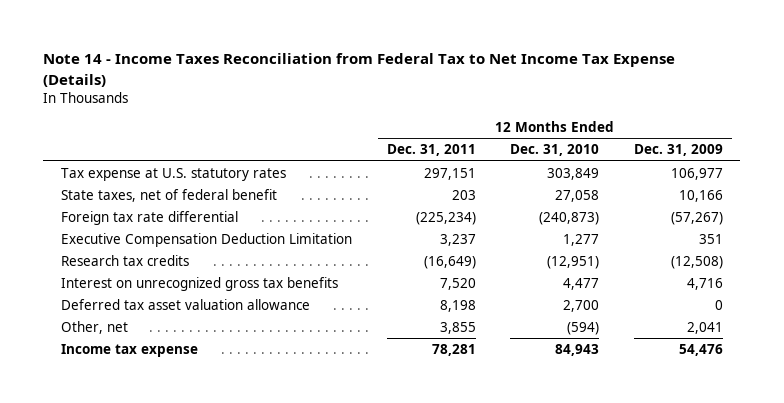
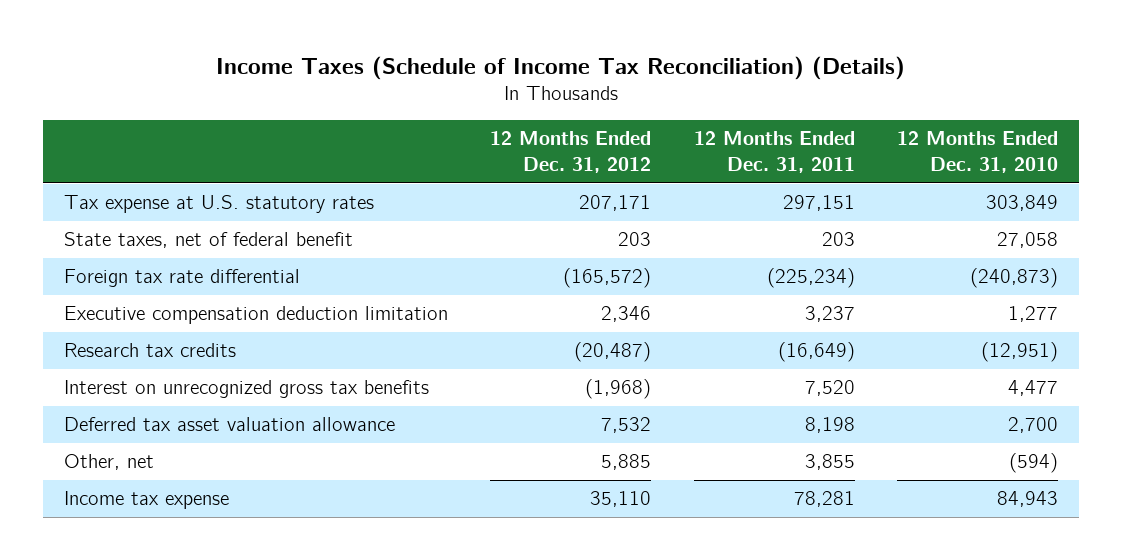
[43,53,676,87] Note 14 - Income Taxes Reconciliation from Federal Tax to Net Income Tax Expense (Details) -> [216,55,906,80] Income Taxes (Schedule of Income Tax Reconciliation) (Details)
[634,144,724,157] Dec. 31, 2009 -> none
none -> [490,131,652,174] 12 Months Ended Dec. 31, 2012
[60,232,352,247] Executive Compensation Deduction Limitation -> [64,306,449,325] Executive compensation deduction limitation

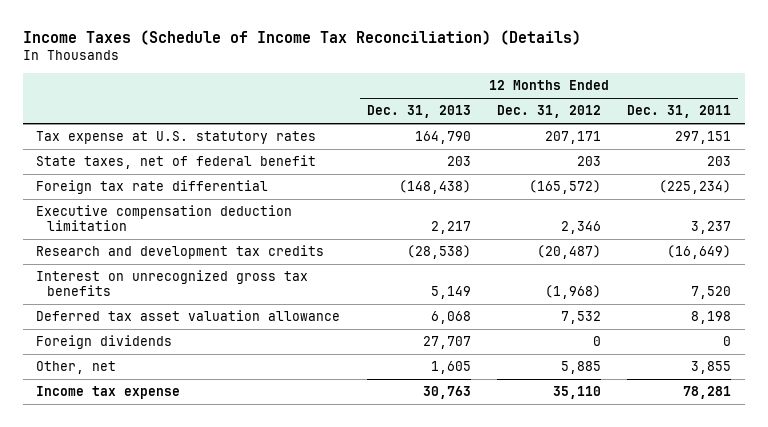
[897,131,1059,174] 12 Months Ended Dec. 31, 2010 -> none
none -> [366,105,471,119] Dec. 31, 2013
[64,343,237,358] Research tax credits -> [36,245,325,260] Research and development tax credits
none -> [36,335,173,350] Foreign dividends

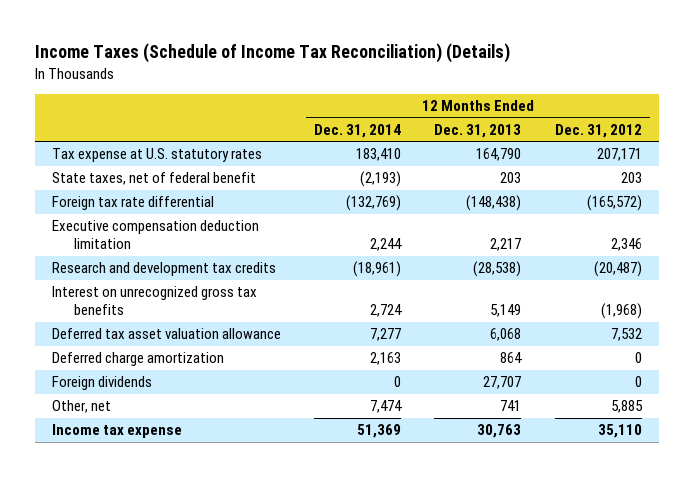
[627,105,732,119] Dec. 31, 2011 -> none
none -> [314,123,402,138] Dec. 31, 2014
none -> [51,352,224,367] Deferred charge amortization
[430,361,471,375] 1,605 -> [500,400,522,412] 741

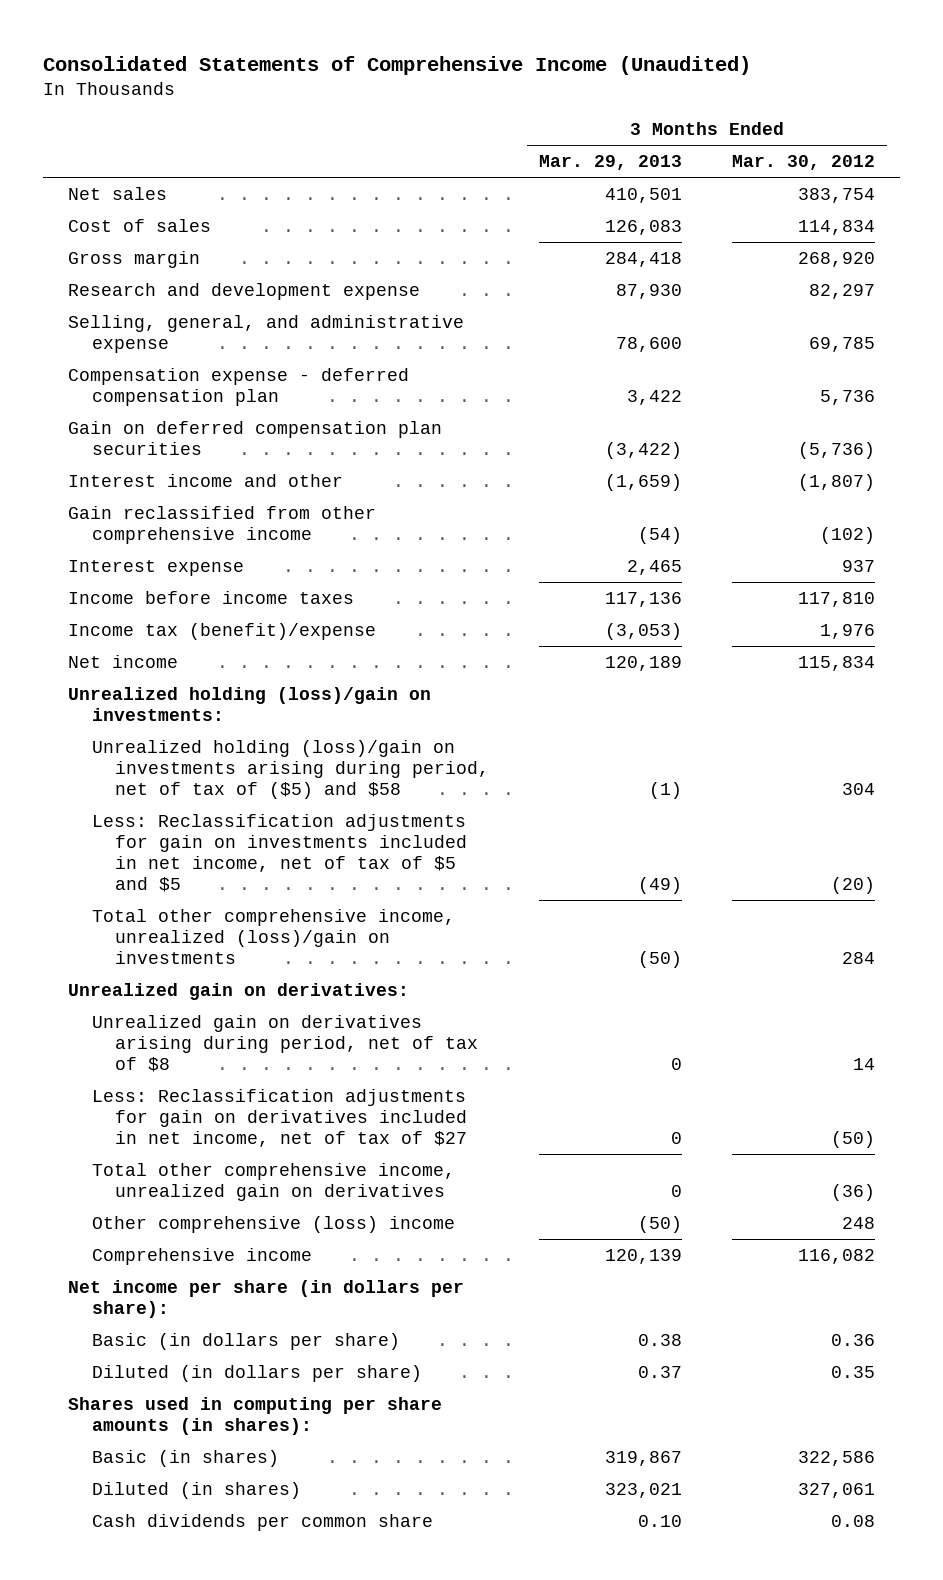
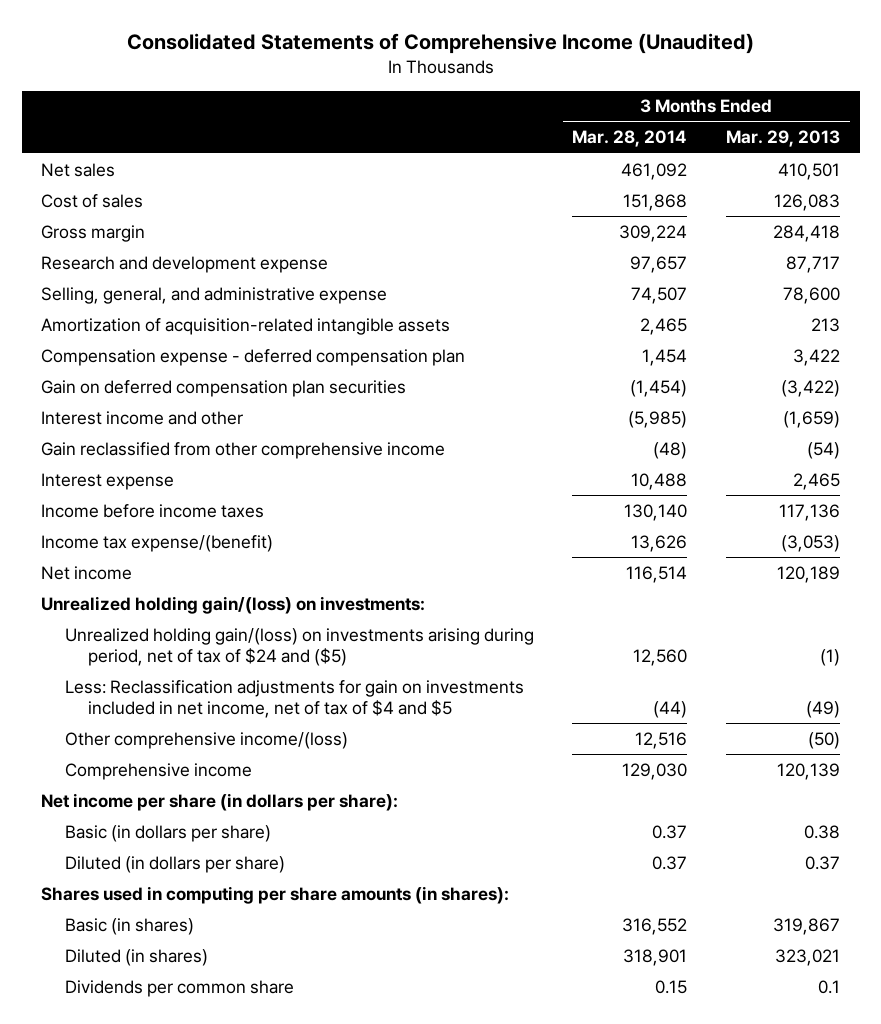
[731,155,875,171] Mar. 30, 2012 -> none
none -> [572,130,688,148] Mar. 28, 2014
[616,284,683,300] 87,930 -> [786,255,841,273] 87,717
none -> [41,317,451,335] Amortization of acquisition-related intangible assets
[67,623,376,641] Income tax (benefit)/expense -> [41,534,274,552] Income tax expense/(benefit)
[91,909,455,965] Total other comprehensive income, unrealized (loss)/gain on investments -> none
[67,983,409,1001] Unrealized gain on derivatives: -> none
[91,1015,479,1073] Unrealized gain on derivatives arising during period, net of tax of $8 -> none
[91,1089,468,1148] Less: Reclassification adjustments for gain on derivatives included in net income, net of tax of $27 -> none
[91,1163,455,1202] Total other comprehensive income, unrealized gain on derivatives -> none
[67,687,431,722] Unrealized holding (loss)/gain on investments: -> [41,595,426,614] Unrealized holding gain/(loss) on investments:
[91,740,490,800] Unrealized holding (loss)/gain on investments arising during period, net of tax of ($5) and $58 -> [64,627,534,666] Unrealized holding gain/(loss) on investments arising during period, net of tax of $24 and ($5)
[91,814,468,893] Less: Reclassification adjustments for gain on investments included in net income, net of tax of $5 and $5 -> [64,679,524,718] Less: Reclassification adjustments for gain on investments included in net income, net of tax of $4 and $5
[91,1216,455,1234] Other comprehensive (loss) income -> [64,731,348,749] Other comprehensive income/(loss)
[91,1514,433,1532] Cash dividends per common share -> [64,979,294,997] Dividends per common share
[638,1515,683,1528] 0.10 -> [818,979,841,994] 0.1

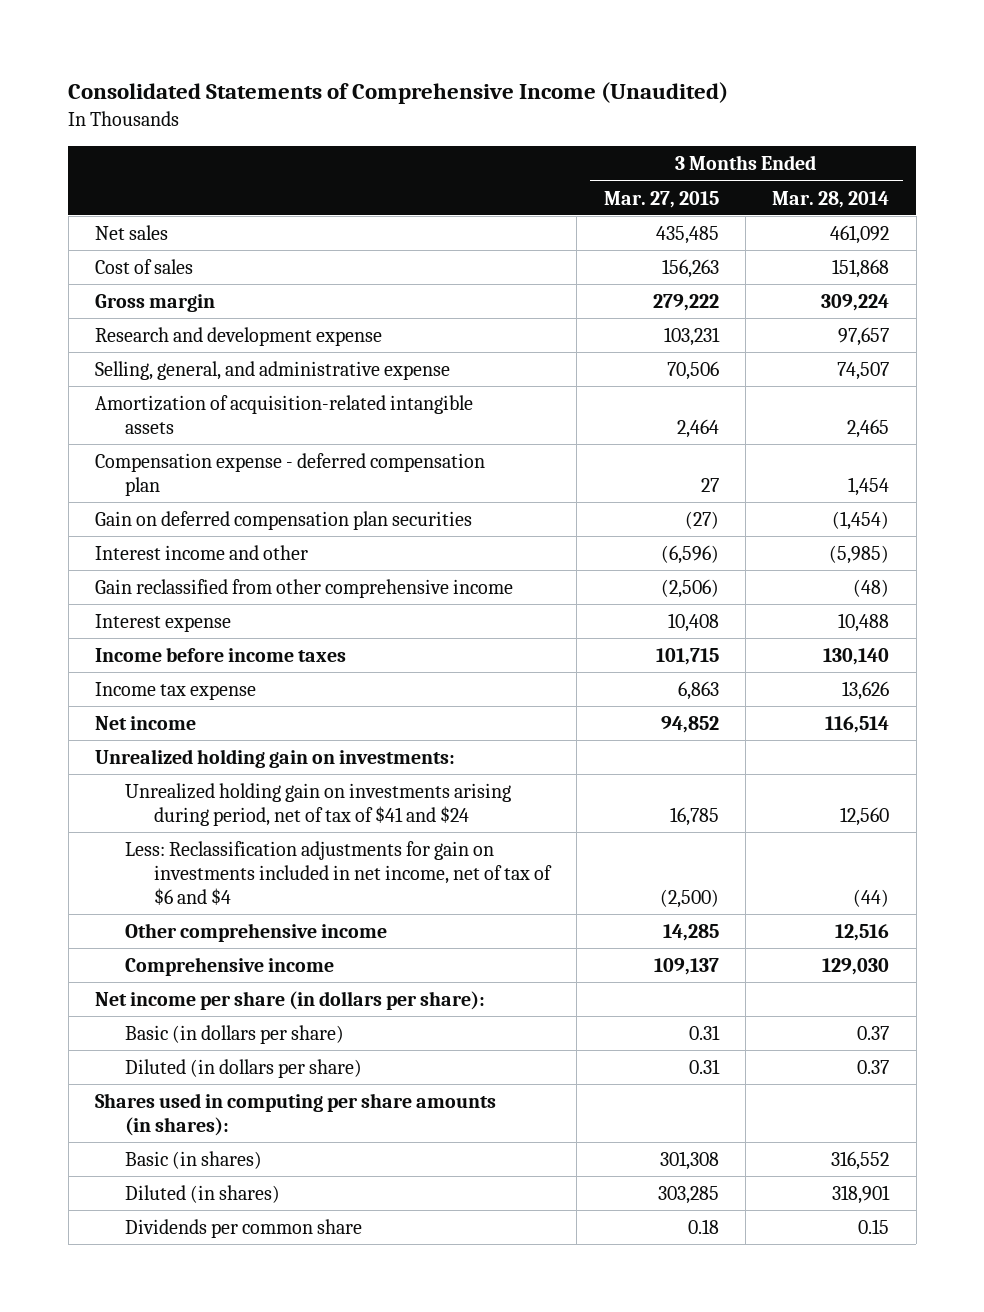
[726,130,841,148] Mar. 29, 2013 -> none
none -> [603,190,719,208] Mar. 27, 2015
[41,534,274,552] Income tax expense/(benefit) -> [95,681,257,700] Income tax expense
[41,595,426,614] Unrealized holding gain/(loss) on investments: -> [95,748,456,768] Unrealized holding gain on investments:
[64,627,534,666] Unrealized holding gain/(loss) on investments arising during period, net of tax of $24 and ($5) -> [124,782,511,826] Unrealized holding gain on investments arising during period, net of tax of $41 and $24
[64,679,524,718] Less: Reclassification adjustments for gain on investments included in net income, net of tax of $4 and $5 -> [124,840,553,905] Less: Reclassification adjustments for gain on investments included in net income, net of tax of $6 and $4
[64,731,348,749] Other comprehensive income/(loss) -> [124,922,387,942] Other comprehensive income

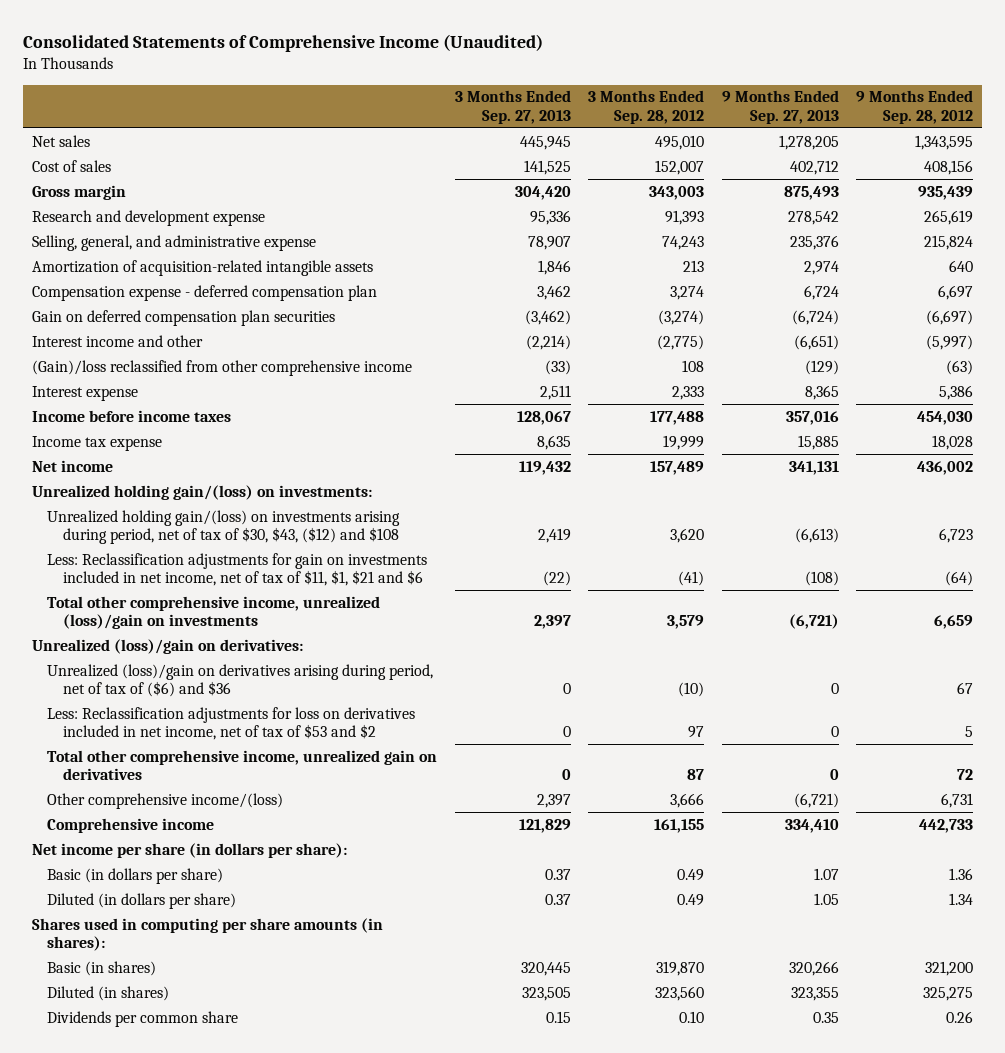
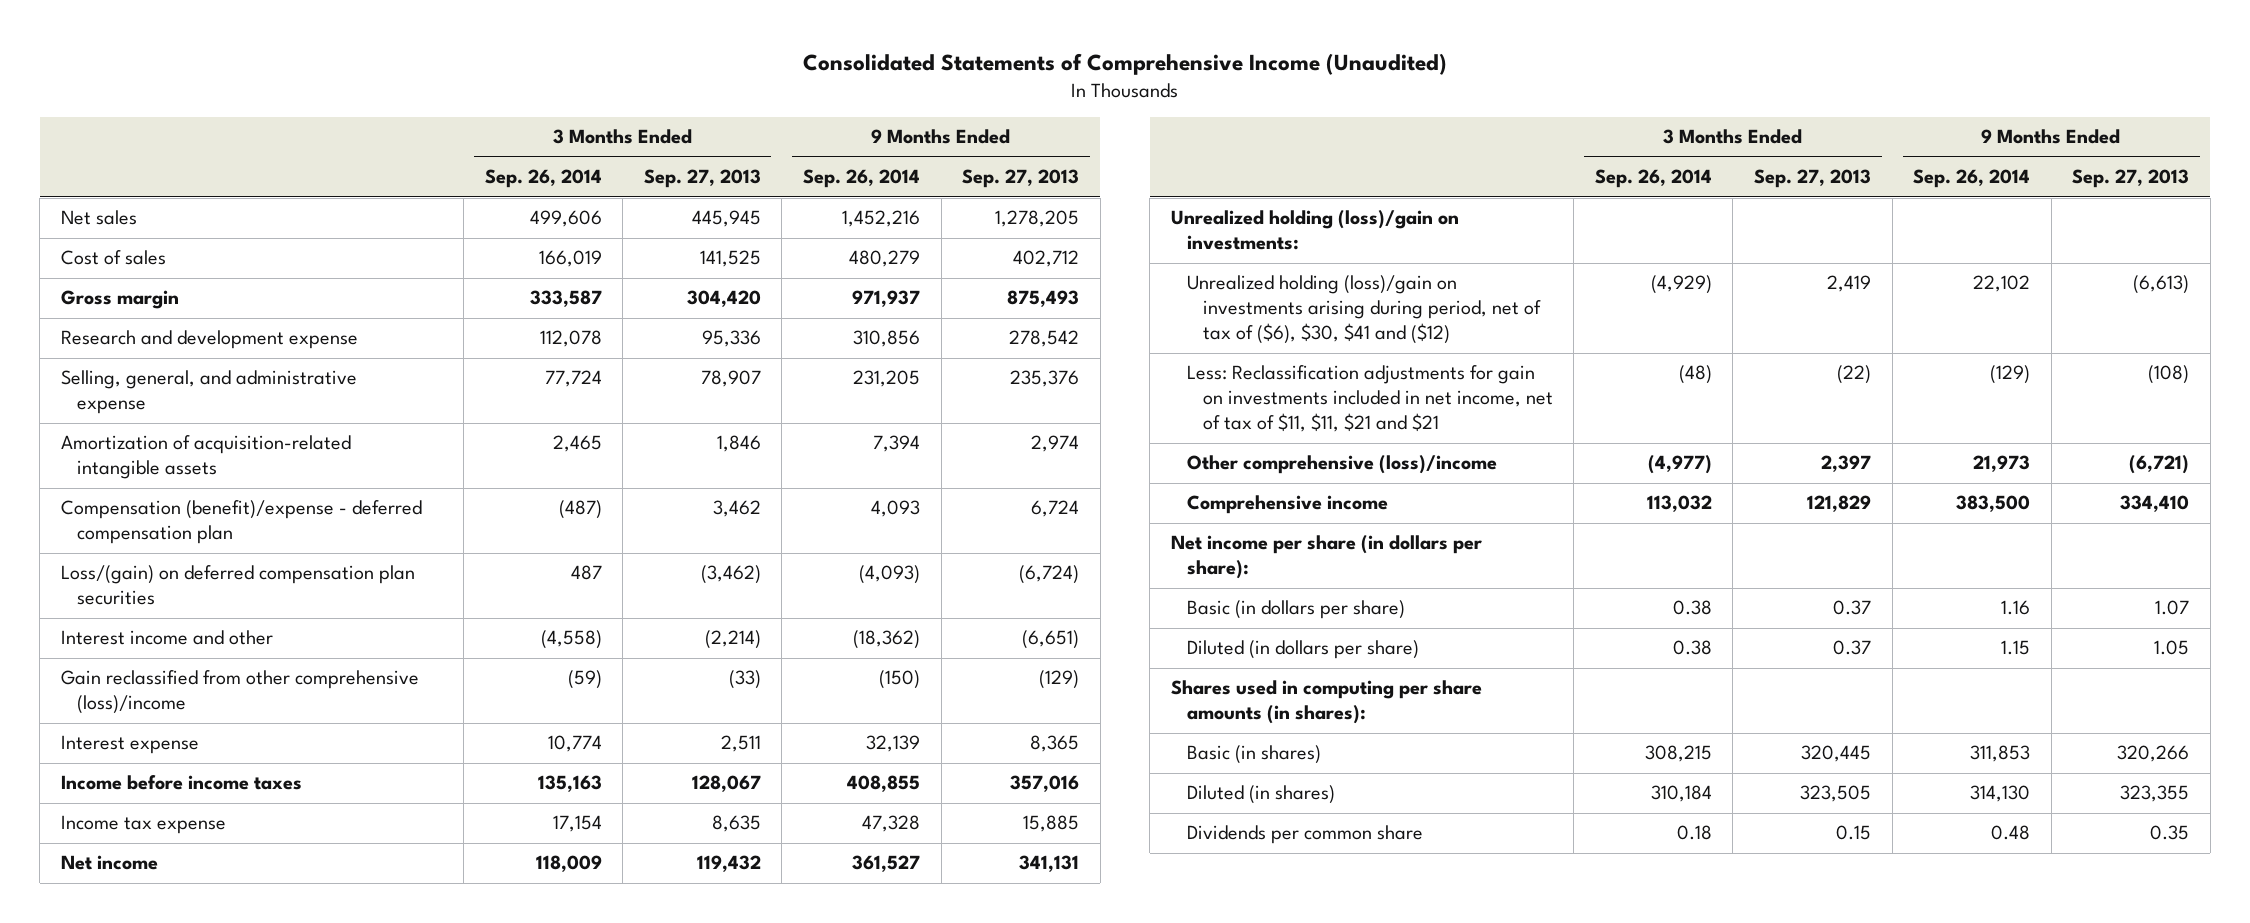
[588,90,705,124] 3 Months Ended Sep. 28, 2012 -> none
[855,90,973,124] 9 Months Ended Sep. 28, 2012 -> none
none -> [484,169,602,189] Sep. 26, 2014
none -> [802,169,920,189] Sep. 26, 2014
[31,284,377,301] Compensation expense - deferred compensation plan -> [60,500,422,545] Compensation (benefit)/expense - deferred compensation plan
[31,309,335,326] Gain on deferred compensation plan securities -> [60,565,415,606] Loss/(gain) on deferred compensation plan securities
[31,359,412,376] (Gain)/loss reclassified from other comprehensive income -> [60,670,419,715] Gain reclassified from other comprehensive (loss)/income
[47,595,381,630] Total other comprehensive income, unrealized (loss)/gain on investments -> none
[31,638,303,654] Unrealized (loss)/gain on derivatives: -> none
[47,663,434,698] Unrealized (loss)/gain on derivatives arising during period, net of tax of ($6) and $36 -> none
[47,706,416,741] Less: Reclassification adjustments for loss on derivatives included in net income, net of tax of $53 and $2 -> none
[47,749,438,781] Total other comprehensive income, unrealized gain on derivatives -> none
[31,484,372,500] Unrealized holding gain/(loss) on investments: -> [1170,210,1459,251] Unrealized holding (loss)/gain on investments:
[47,509,401,545] Unrealized holding gain/(loss) on investments arising during period, net of tax of $30, $43, ($12) and $108 -> [1186,275,1541,345] Unrealized holding (loss)/gain on investments arising during period, net of tax of ($6), $30, $41 and ($12)
[47,552,428,587] Less: Reclassification adjustments for gain on investments included in net income, net of tax of $11, $1, $21 and $6 -> [1186,365,1553,433] Less: Reclassification adjustments for gain on investments included in net income, net of tax of $11, $11, $21 and $21
[47,792,284,809] Other comprehensive income/(loss) -> [1186,455,1497,475] Other comprehensive (loss)/income

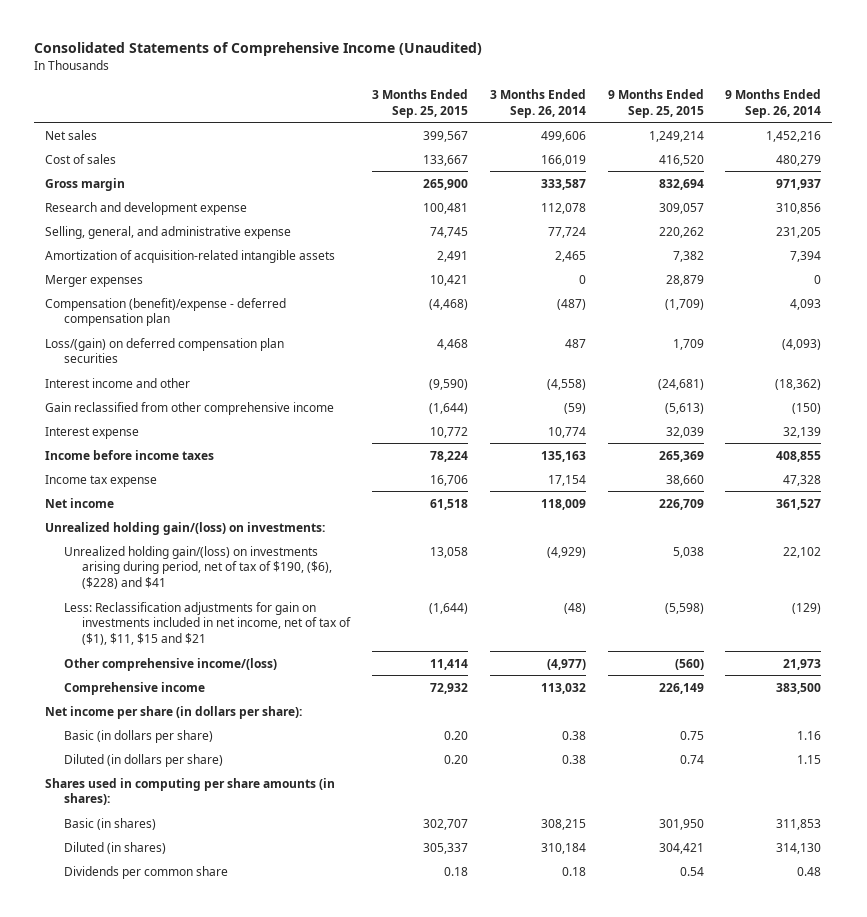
[643,169,761,189] Sep. 27, 2013 -> none
[962,169,1080,189] Sep. 27, 2013 -> none
none -> [371,88,468,118] 3 Months Ended Sep. 25, 2015
none -> [607,88,704,118] 9 Months Ended Sep. 25, 2015
none -> [45,274,144,287] Merger expenses
[60,670,419,715] Gain reclassified from other comprehensive (loss)/income -> [45,401,335,415] Gain reclassified from other comprehensive income
[1170,210,1459,251] Unrealized holding (loss)/gain on investments: -> [45,521,326,535] Unrealized holding gain/(loss) on investments:
[1186,275,1541,345] Unrealized holding (loss)/gain on investments arising during period, net of tax of ($6), $30, $41 and ($12) -> [63,545,332,590] Unrealized holding gain/(loss) on investments arising during period, net of tax of $190, ($6), ($228) and $41
[1186,365,1553,433] Less: Reclassification adjustments for gain on investments included in net income, net of tax of $11, $11, $21 and $21 -> [63,601,351,646] Less: Reclassification adjustments for gain on investments included in net income, net of tax of ($1), $11, $15 and $21
[1186,455,1497,475] Other comprehensive (loss)/income -> [63,657,277,671] Other comprehensive income/(loss)

